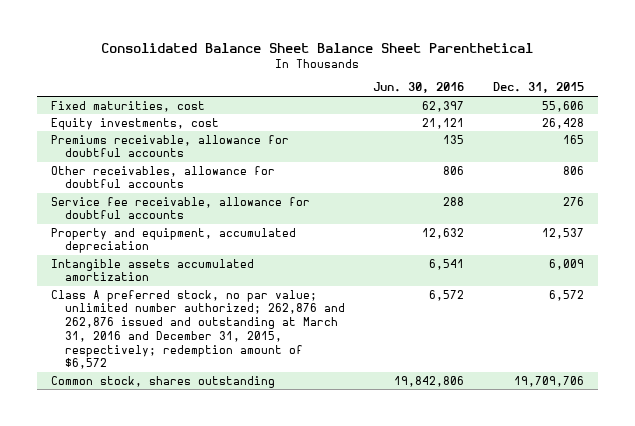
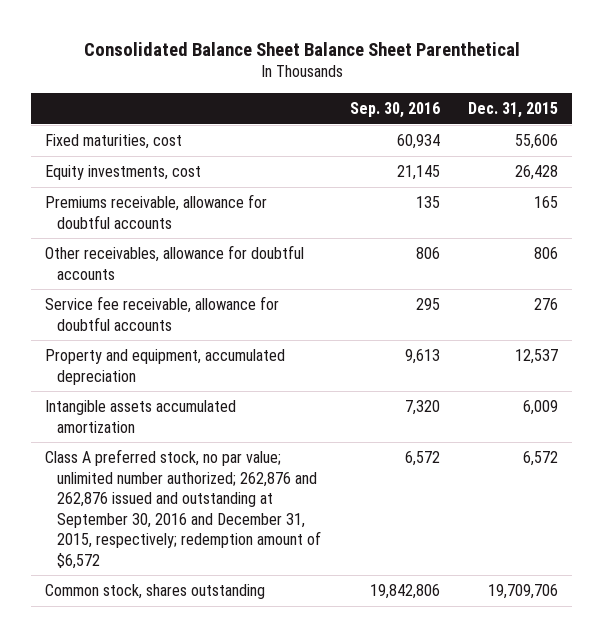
[373,82,465,94] Jun. 30, 2016 -> none
none -> [349,102,440,119] Sep. 30, 2016
[50,289,345,370] Class A preferred stock, no par value; unlimited number authorized; 262,876 and 262,876 issued and outstanding at March 31, 2016 and December 31, 2015, respectively; redemption amount of $6,572 -> [45,449,322,569] Class A preferred stock, no par value; unlimited number authorized; 262,876 and 262,876 issued and outstanding at September 30, 2016 and December 31, 2015, respectively; redemption amount of $6,572

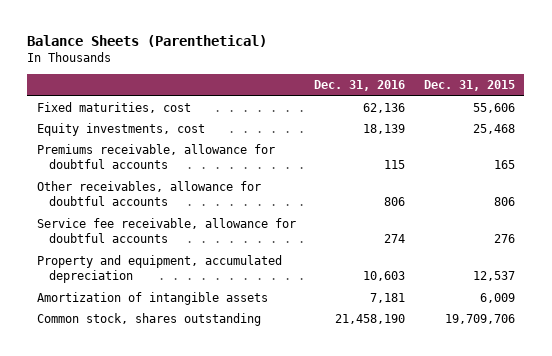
[83,41,520,56] Consolidated Balance Sheet Balance Sheet Parenthetical -> [27,34,268,47] Balance Sheets (Parenthetical)
[349,102,440,119] Sep. 30, 2016 -> none
none -> [314,80,406,92] Dec. 31, 2016
[515,165,559,181] 26,428 -> [473,124,516,135] 25,468
[45,449,322,569] Class A preferred stock, no par value; unlimited number authorized; 262,876 and 262,876 issued and outstanding at September 30, 2016 and December 31, 2015, respectively; redemption amount of $6,572 -> none
[45,400,237,433] Intangible assets accumulated amortization -> [36,292,268,306] Amortization of intangible assets

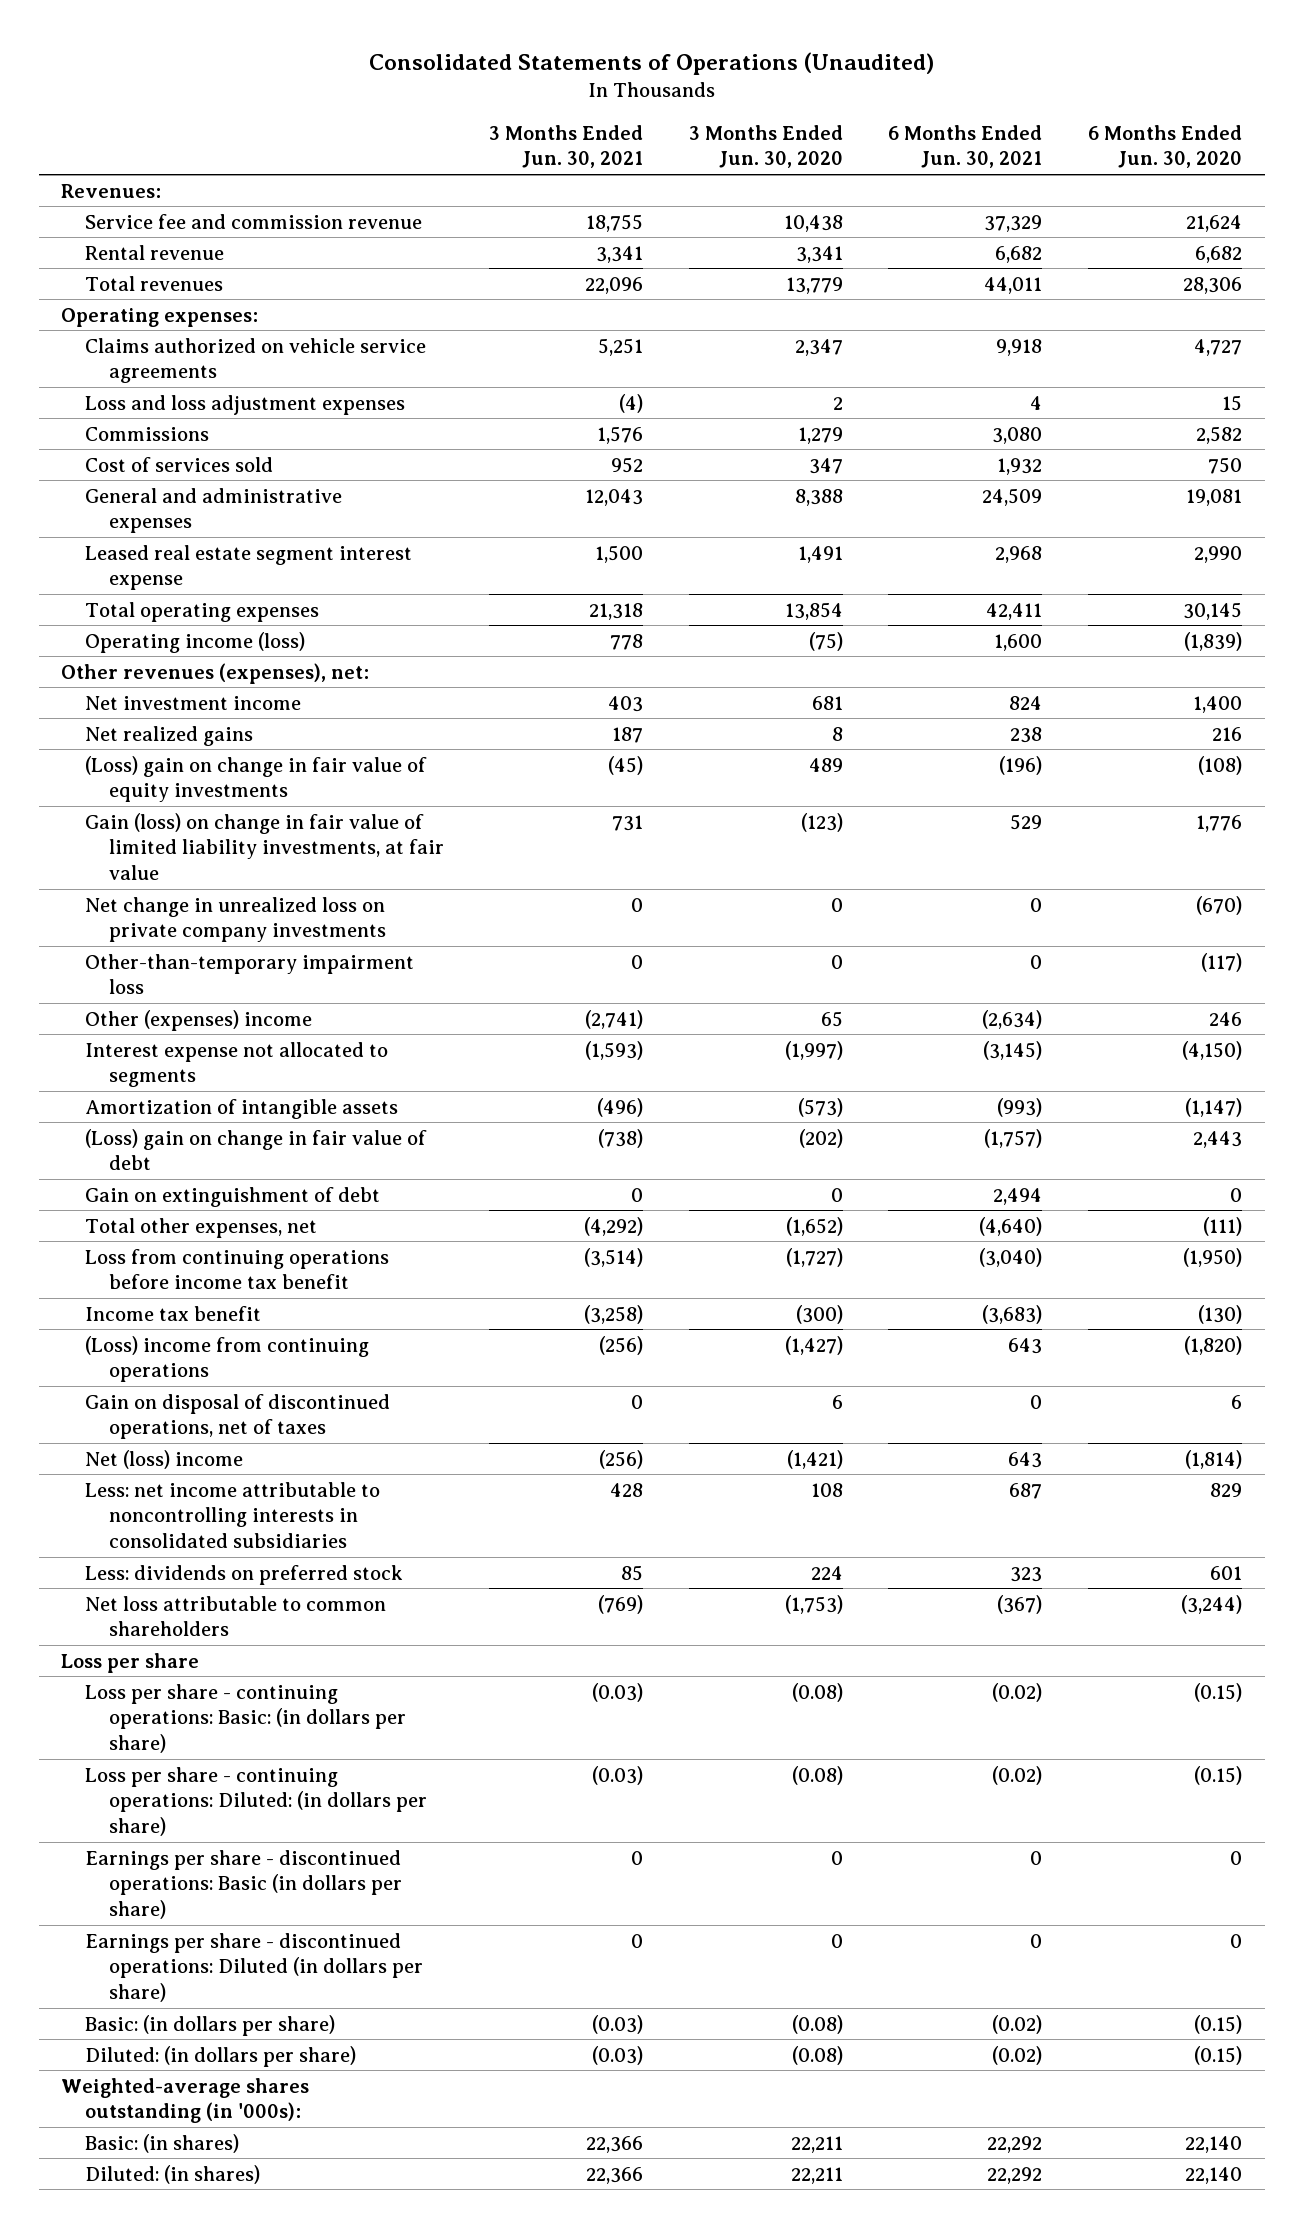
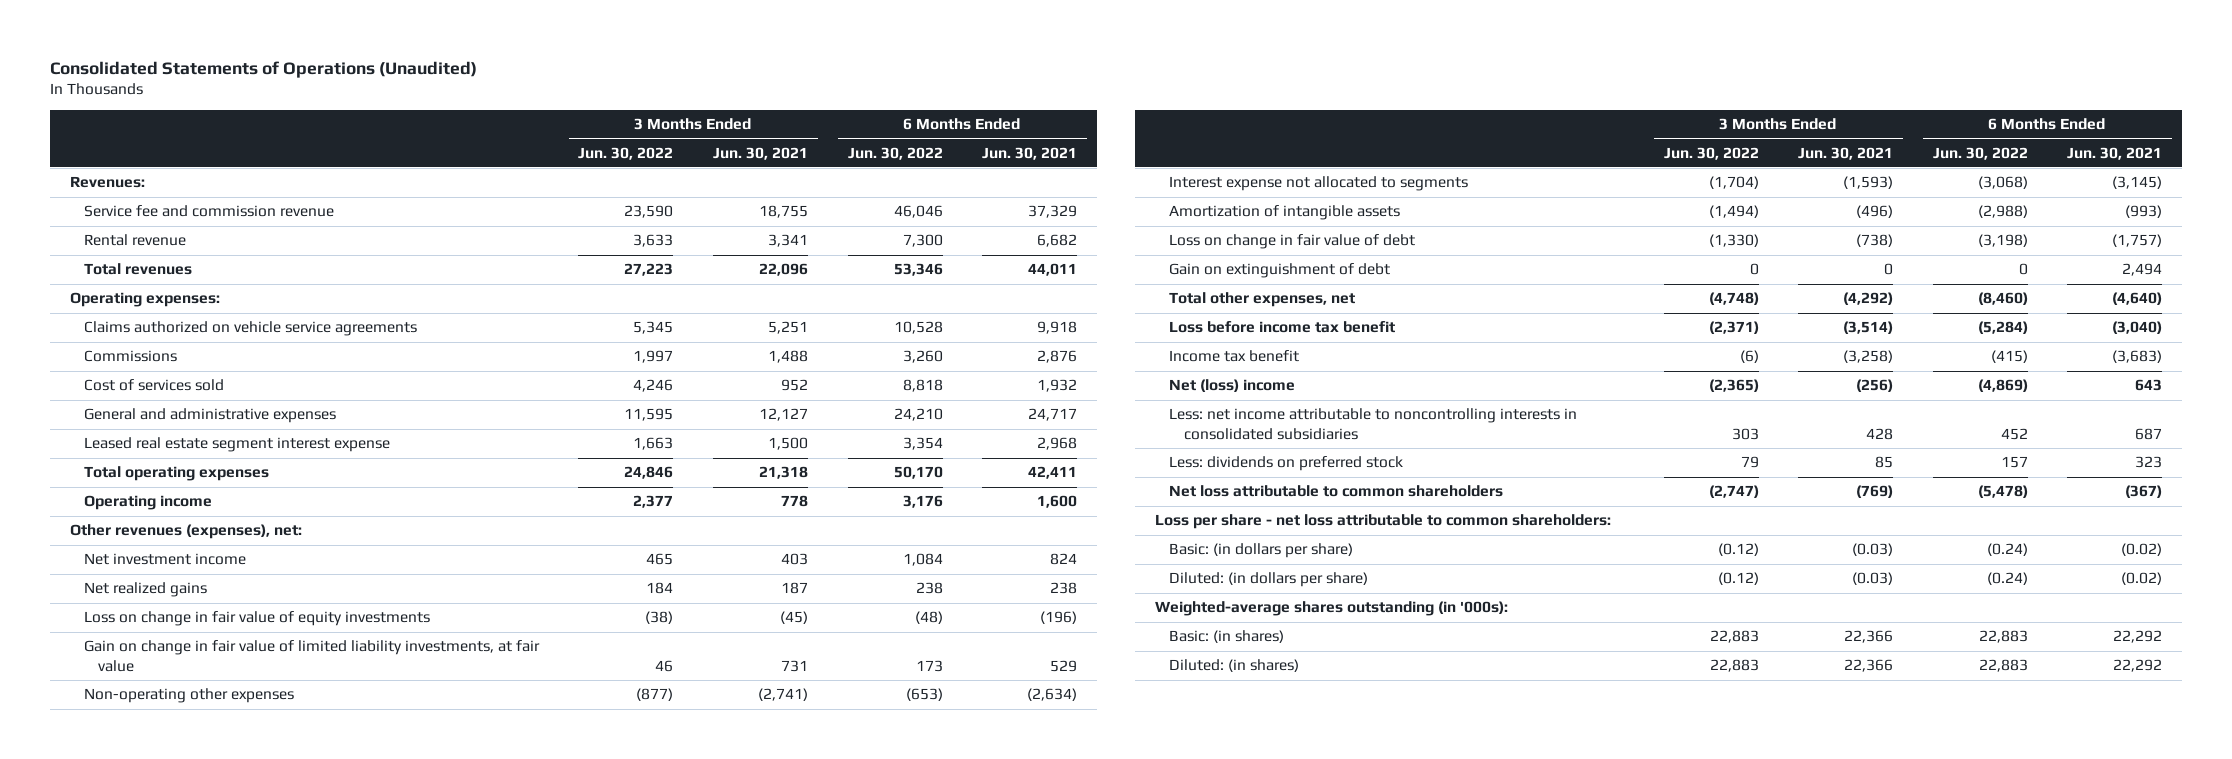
[688,124,843,169] 3 Months Ended Jun. 30, 2020 -> none
[1087,124,1242,169] 6 Months Ended Jun. 30, 2020 -> none
none -> [578,146,674,160] Jun. 30, 2022
none -> [847,146,943,160] Jun. 30, 2022
[85,394,406,415] Loss and loss adjustment expenses -> none
[597,425,644,444] 1,576 -> [767,350,808,364] 1,488
[992,426,1043,444] 3,080 -> [1037,350,1078,364] 2,876
[585,488,644,506] 12,043 -> [758,408,808,422] 12,127
[982,487,1043,506] 24,509 -> [1028,408,1078,422] 24,717
[85,631,306,653] Operating income (loss) -> [83,495,212,511] Operating income
[85,896,386,943] Net change in unrealized loss on private company investments -> none
[85,953,415,995] Other-than-temporary impairment loss -> none
[85,755,428,803] (Loss) gain on change in fair value of equity investments -> [83,611,430,627] Loss on change in fair value of equity investments
[85,812,444,881] Gain (loss) on change in fair value of limited liability investments, at fair value -> [83,640,540,673] Gain on change in fair value of limited liability investments, at fair value
[85,1009,313,1031] Other (expenses) income -> [83,688,294,704] Non-operating other expenses
[85,1128,428,1171] (Loss) gain on change in fair value of debt -> [1169,234,1416,250] Loss on change in fair value of debt
[85,1248,390,1290] Loss from continuing operations before income tax benefit -> [1169,321,1396,334] Loss before income tax benefit
[85,1335,370,1383] (Loss) income from continuing operations -> none
[85,1393,391,1440] Gain on disposal of discontinued operations, net of taxes -> none
[61,1652,200,1673] Loss per share -> none
[85,1683,406,1754] Loss per share - continuing operations: Basic: (in dollars per share) -> none
[85,1766,427,1837] Loss per share - continuing operations: Diluted: (in dollars per share) -> none
[85,1849,402,1920] Earnings per share - discontinued operations: Basic (in dollars per share) -> none
[85,1932,423,2003] Earnings per share - discontinued operations: Diluted (in dollars per share) -> none
none -> [1154,514,1611,530] Loss per share - net loss attributable to common shareholders:

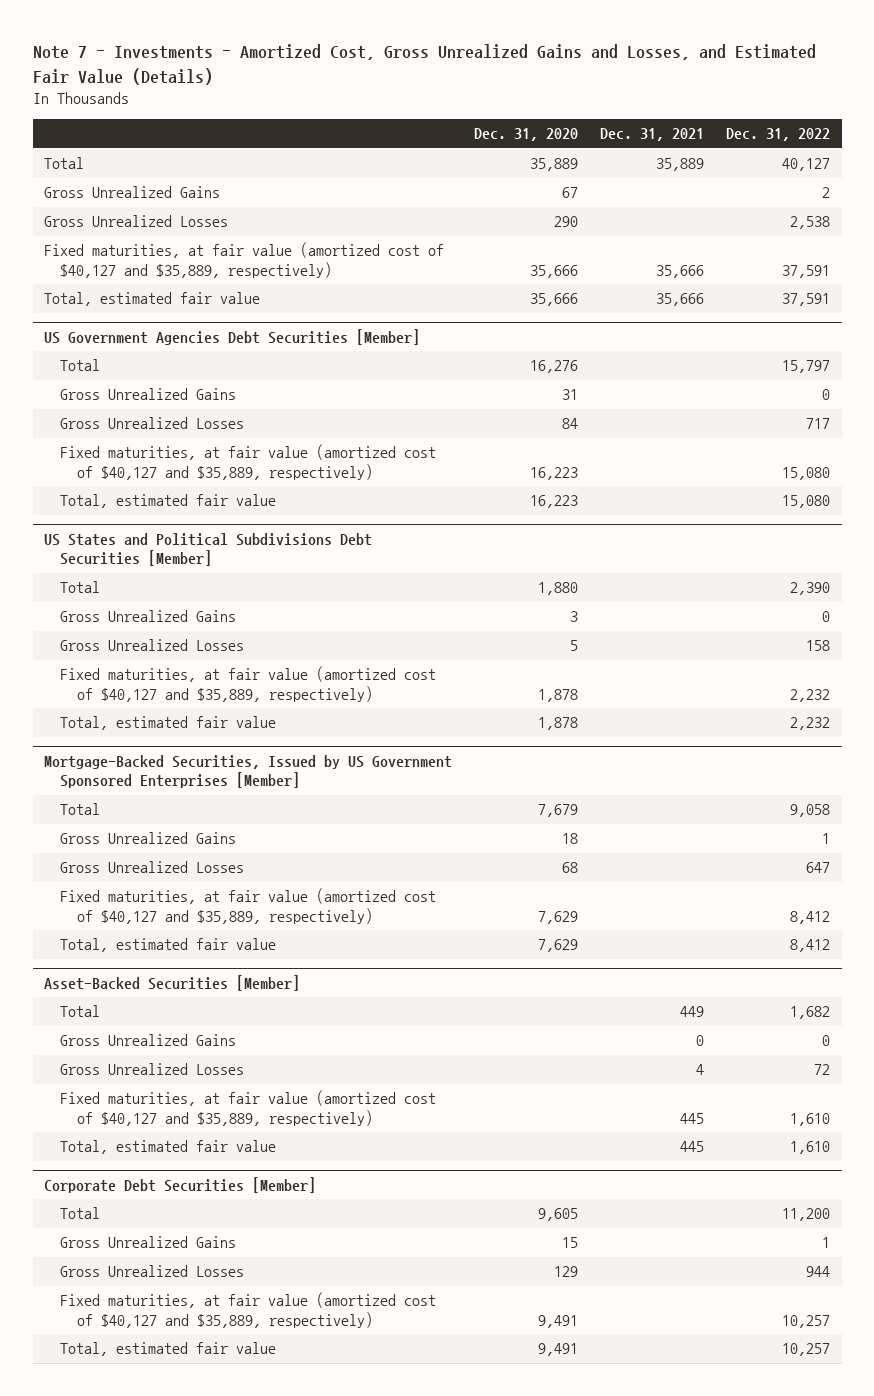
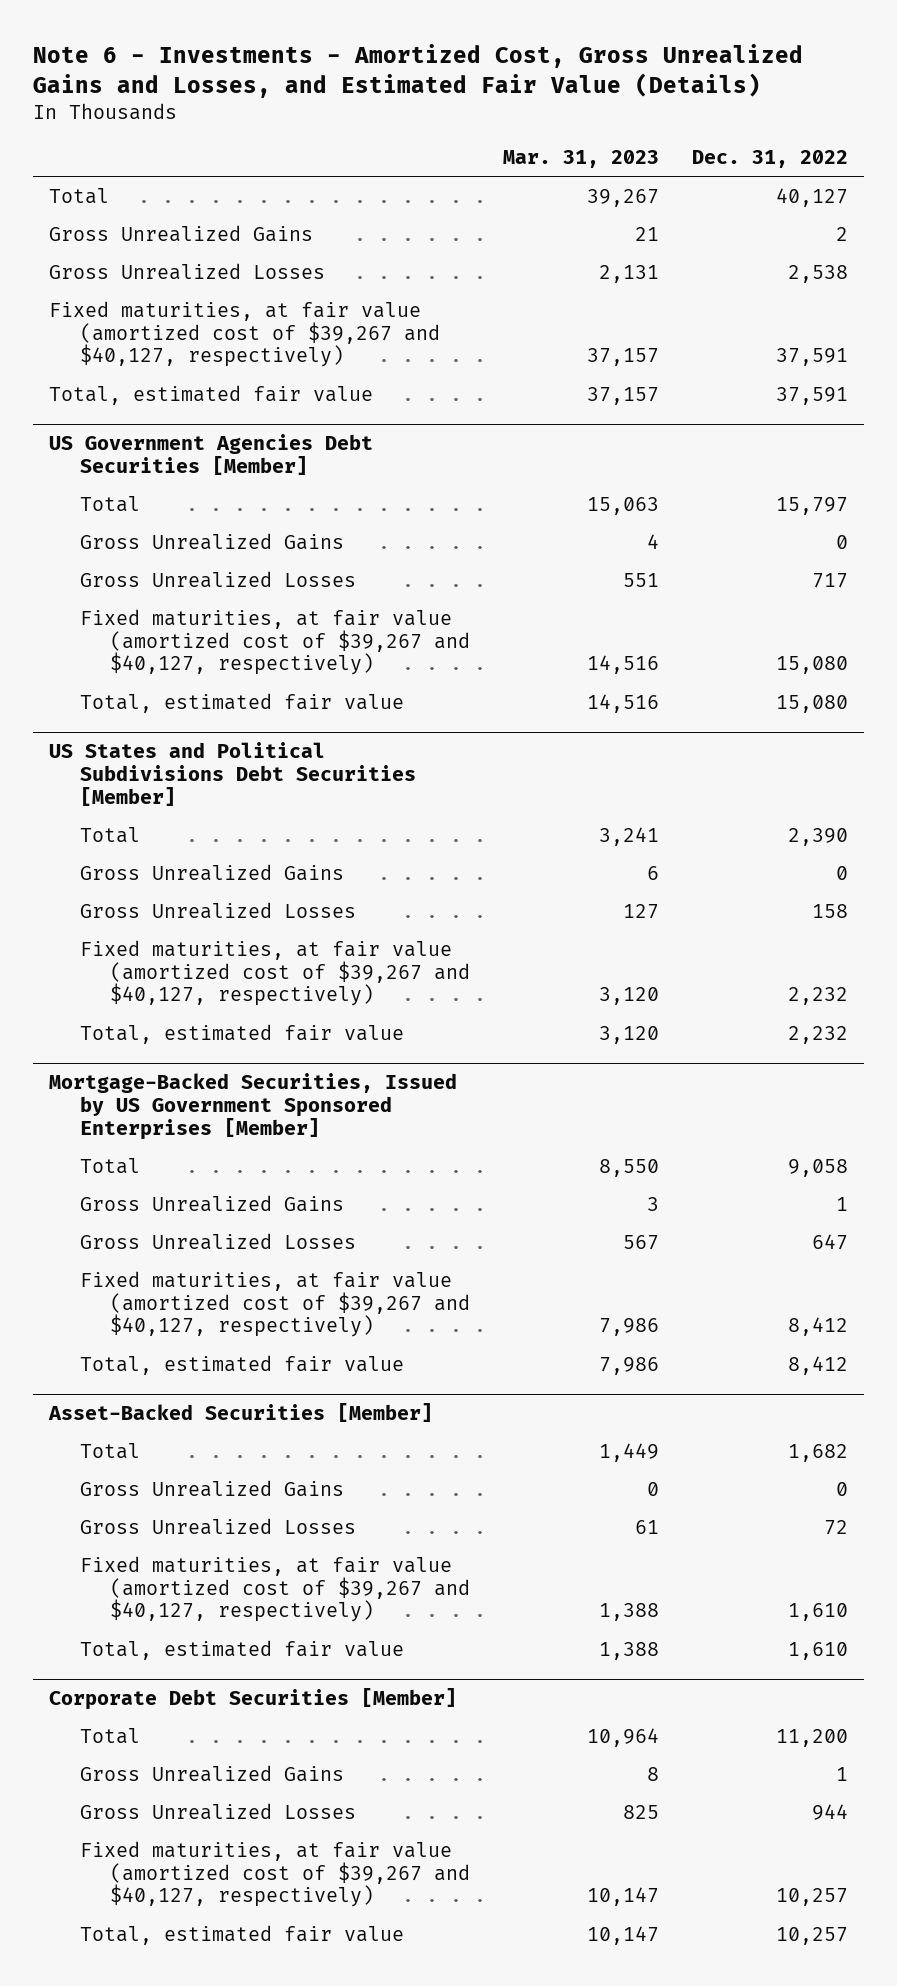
[32,44,816,85] Note 7 - Investments - Amortized Cost, Gross Unrealized Gains and Losses, and Estimated Fair Value (Details) -> [32,43,803,98] Note 6 - Investments - Amortized Cost, Gross Unrealized Gains and Losses, and Estimated Fair Value (Details)
[473,128,578,142] Dec. 31, 2020 -> none
[600,128,705,142] Dec. 31, 2021 -> none
none -> [502,150,659,169] Mar. 31, 2023
[43,242,444,278] Fixed maturities, at fair value (amortized cost of $40,127 and $35,889, respectively) -> [49,300,440,368] Fixed maturities, at fair value (amortized cost of $39,267 and $40,127, respectively)
[60,444,437,480] Fixed maturities, at fair value (amortized cost of $40,127 and $35,889, respectively) -> [79,608,470,676] Fixed maturities, at fair value (amortized cost of $39,267 and $40,127, respectively)
[60,666,437,702] Fixed maturities, at fair value (amortized cost of $40,127 and $35,889, respectively) -> [79,939,470,1007] Fixed maturities, at fair value (amortized cost of $39,267 and $40,127, respectively)
[60,888,437,924] Fixed maturities, at fair value (amortized cost of $40,127 and $35,889, respectively) -> [79,1270,470,1338] Fixed maturities, at fair value (amortized cost of $39,267 and $40,127, respectively)
[60,1090,437,1126] Fixed maturities, at fair value (amortized cost of $40,127 and $35,889, respectively) -> [79,1555,470,1623] Fixed maturities, at fair value (amortized cost of $39,267 and $40,127, respectively)
[60,1292,437,1328] Fixed maturities, at fair value (amortized cost of $40,127 and $35,889, respectively) -> [79,1840,470,1908] Fixed maturities, at fair value (amortized cost of $39,267 and $40,127, respectively)

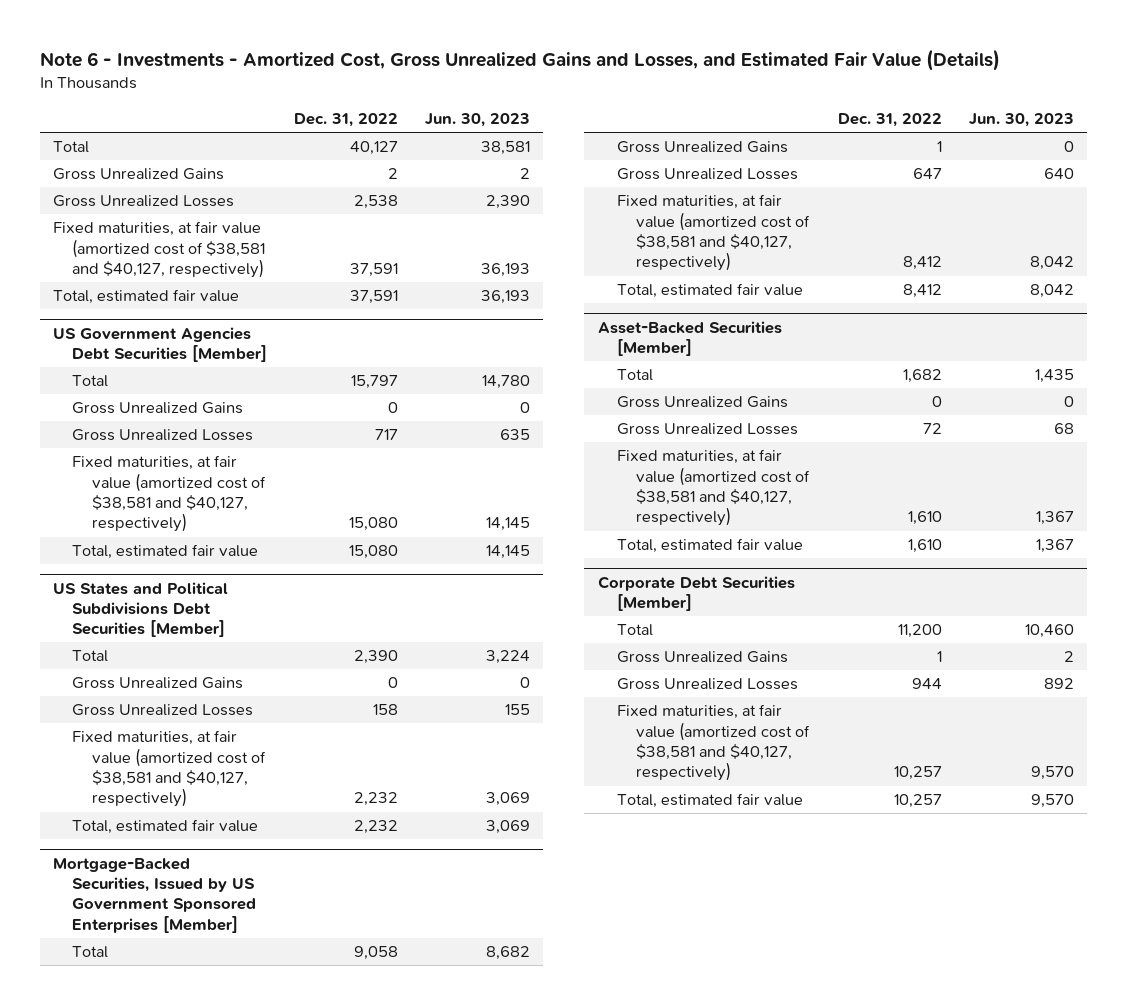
[502,150,659,169] Mar. 31, 2023 -> none
none -> [424,112,530,127] Jun. 30, 2023
[49,300,440,368] Fixed maturities, at fair value (amortized cost of $39,267 and $40,127, respectively) -> [53,221,266,279] Fixed maturities, at fair value (amortized cost of $38,581 and $40,127, respectively)
[79,608,470,676] Fixed maturities, at fair value (amortized cost of $39,267 and $40,127, respectively) -> [72,455,266,533] Fixed maturities, at fair value (amortized cost of $38,581 and $40,127, respectively)
[79,939,470,1007] Fixed maturities, at fair value (amortized cost of $39,267 and $40,127, respectively) -> [72,730,266,808] Fixed maturities, at fair value (amortized cost of $38,581 and $40,127, respectively)
[79,1270,470,1338] Fixed maturities, at fair value (amortized cost of $39,267 and $40,127, respectively) -> [616,194,811,272] Fixed maturities, at fair value (amortized cost of $38,581 and $40,127, respectively)
[79,1555,470,1623] Fixed maturities, at fair value (amortized cost of $39,267 and $40,127, respectively) -> [616,449,811,527] Fixed maturities, at fair value (amortized cost of $38,581 and $40,127, respectively)
[79,1840,470,1908] Fixed maturities, at fair value (amortized cost of $39,267 and $40,127, respectively) -> [616,704,811,782] Fixed maturities, at fair value (amortized cost of $38,581 and $40,127, respectively)

